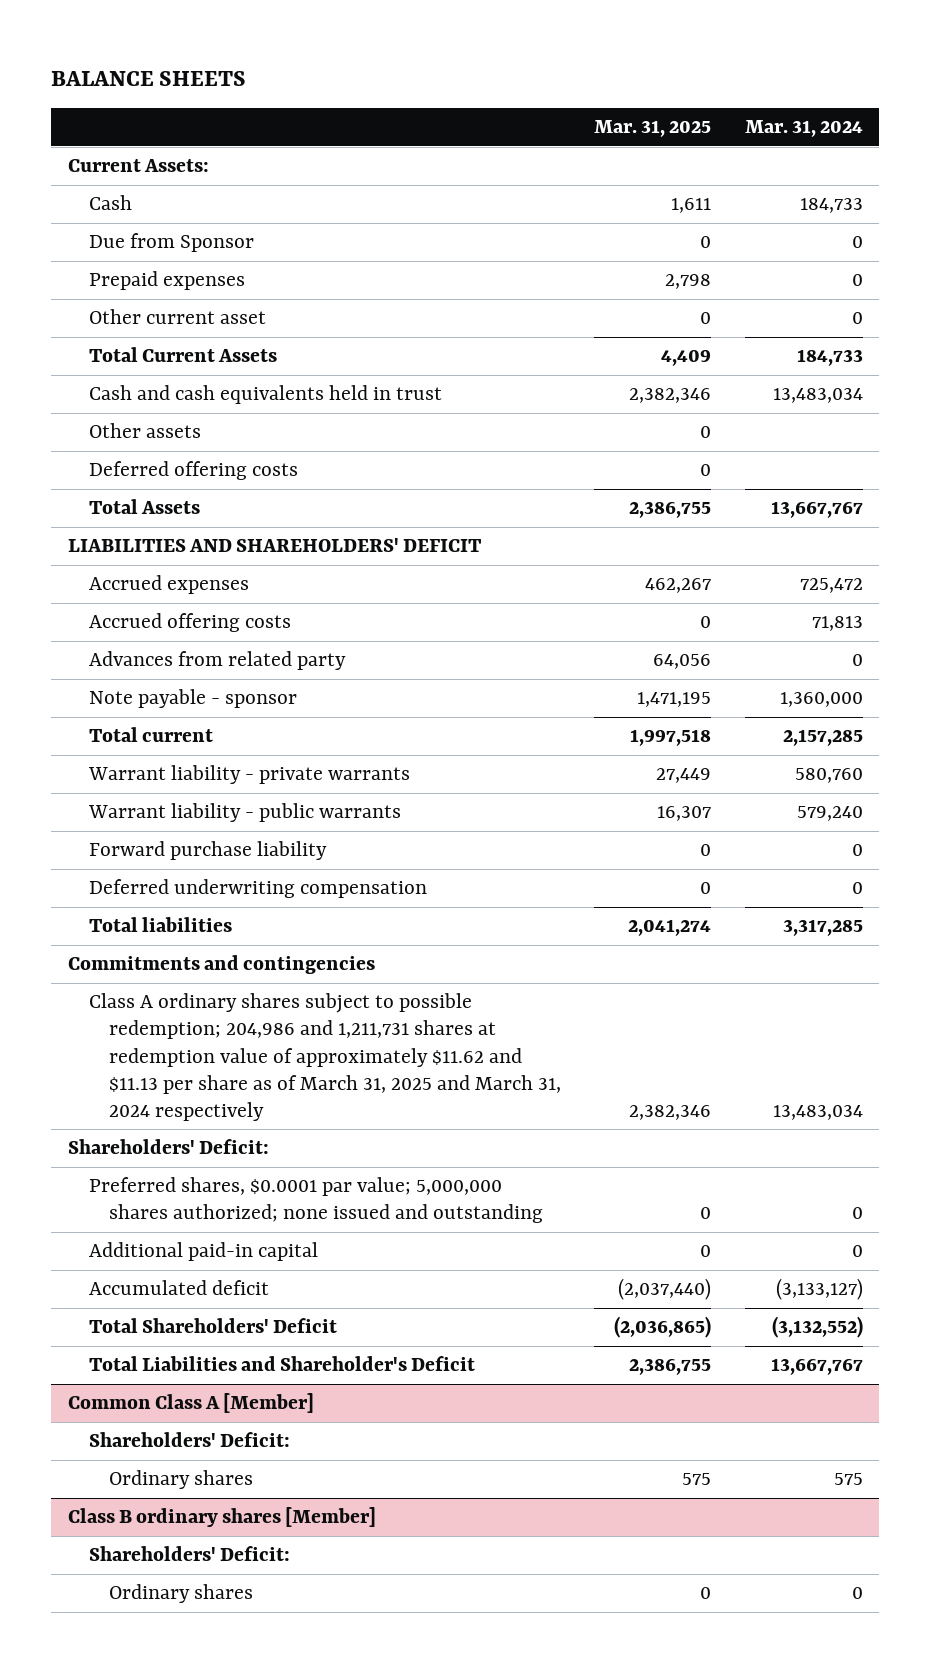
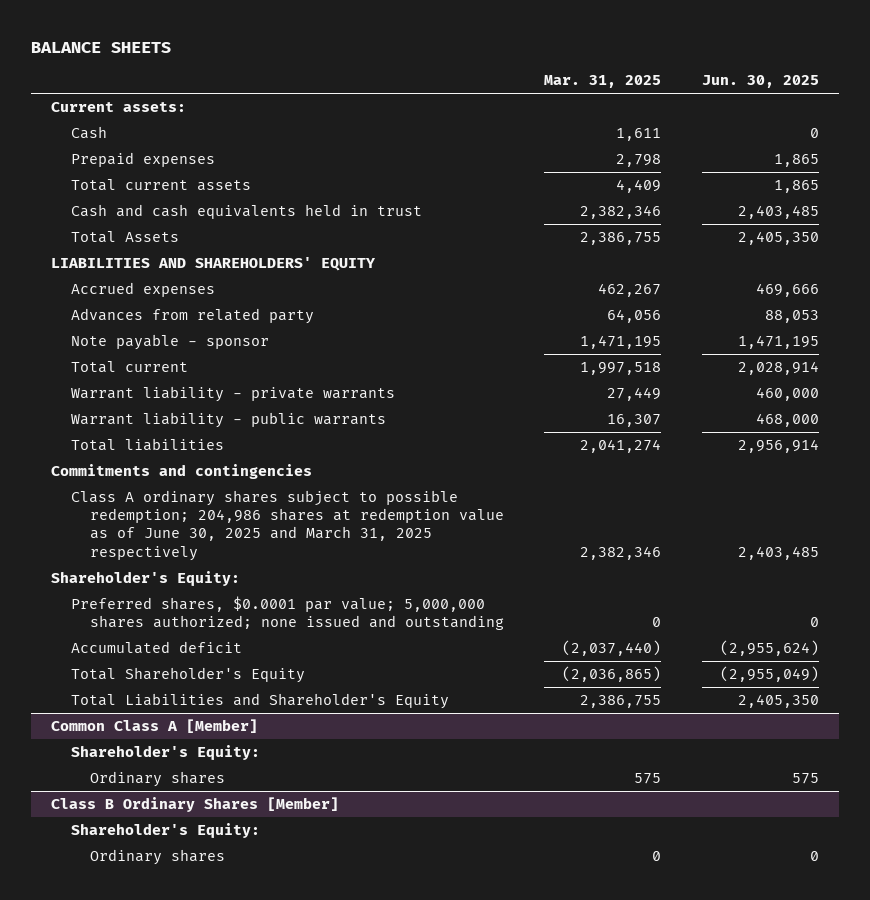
[744,120,863,138] Mar. 31, 2024 -> none
none -> [702,75,820,89] Jun. 30, 2025
[67,159,209,173] Current Assets: -> [51,101,187,112] Current assets:
[88,233,254,253] Due from Sponsor -> none
[88,309,266,325] Other current asset -> none
[88,347,277,363] Total Current Assets -> [70,178,251,191] Total current assets
[88,423,201,439] Other assets -> none
[88,461,298,481] Deferred offering costs -> none
[67,538,482,553] LIABILITIES AND SHAREHOLDERS' DEFICIT -> [51,256,377,271] LIABILITIES AND SHAREHOLDERS' EQUITY
[88,613,291,633] Accrued offering costs -> none
[88,841,327,861] Forward purchase liability -> none
[88,879,427,899] Deferred underwriting compensation -> none
[88,993,562,1121] Class A ordinary shares subject to possible redemption; 204,986 and 1,211,731 shares at redemption value of approximately $11.62 and $11.13 per share as of March 31, 2025 and March 31, 2024 respectively -> [70,489,504,561] Class A ordinary shares subject to possible redemption; 204,986 shares at redemption value as of June 30, 2025 and March 31, 2025 respectively
[67,1139,269,1155] Shareholders' Deficit: -> [51,570,241,586] Shareholder's Equity:
[88,1242,318,1262] Additional paid-in capital -> none
[88,1318,337,1334] Total Shareholders' Deficit -> [70,666,305,683] Total Shareholder's Equity
[88,1356,475,1372] Total Liabilities and Shareholder's Deficit -> [70,692,449,709] Total Liabilities and Shareholder's Equity
[88,1432,290,1448] Shareholders' Deficit: -> [70,744,260,760] Shareholder's Equity:
[67,1507,376,1528] Class B ordinary shares [Member] -> [51,796,340,812] Class B Ordinary Shares [Member]
[88,1546,290,1562] Shareholders' Deficit: -> [70,822,260,838] Shareholder's Equity:

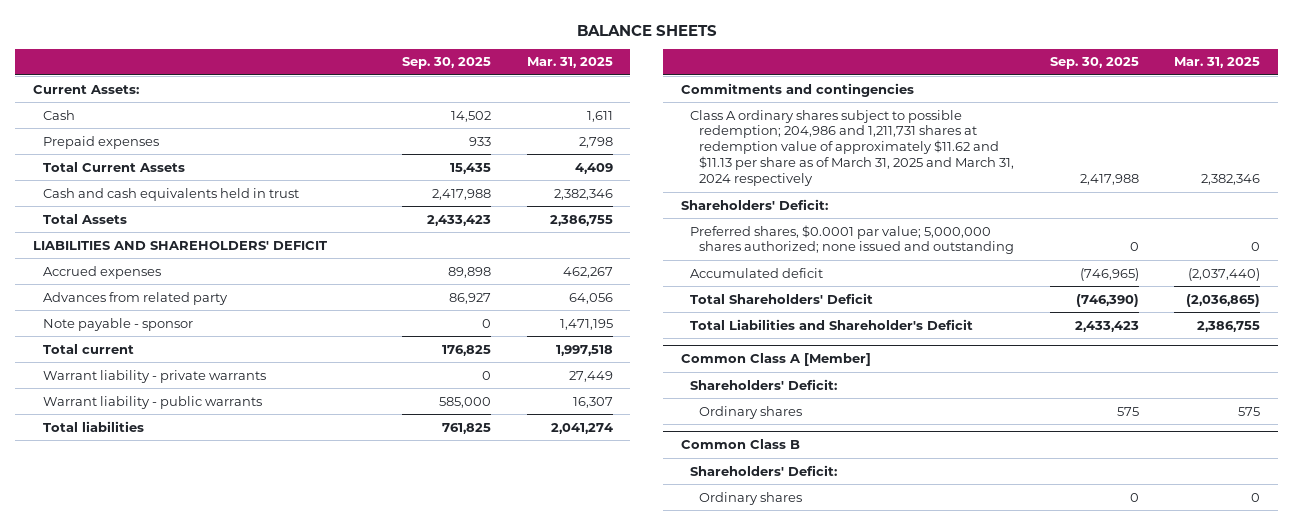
[702,75,820,89] Jun. 30, 2025 -> none
none -> [402,57,492,70] Sep. 30, 2025
[51,101,187,112] Current assets: -> [33,84,140,94] Current Assets:
[70,178,251,191] Total current assets -> [42,161,185,172] Total Current Assets
[51,256,377,271] LIABILITIES AND SHAREHOLDERS' EQUITY -> [33,240,328,250] LIABILITIES AND SHAREHOLDERS' DEFICIT
[70,489,504,561] Class A ordinary shares subject to possible redemption; 204,986 shares at redemption value as of June 30, 2025 and March 31, 2025 respectively -> [690,109,1015,187] Class A ordinary shares subject to possible redemption; 204,986 and 1,211,731 shares at redemption value of approximately $11.62 and $11.13 per share as of March 31, 2025 and March 31, 2024 respectively
[51,570,241,586] Shareholder's Equity: -> [680,198,828,210] Shareholders' Deficit:
[70,666,305,683] Total Shareholder's Equity -> [690,292,874,304] Total Shareholders' Deficit
[70,692,449,709] Total Liabilities and Shareholder's Equity -> [690,318,974,330] Total Liabilities and Shareholder's Deficit
[70,744,260,760] Shareholder's Equity: -> [690,378,838,390] Shareholders' Deficit:
[51,796,340,812] Class B Ordinary Shares [Member] -> none
none -> [680,439,800,450] Common Class B
[70,822,260,838] Shareholder's Equity: -> [690,464,838,476] Shareholders' Deficit:

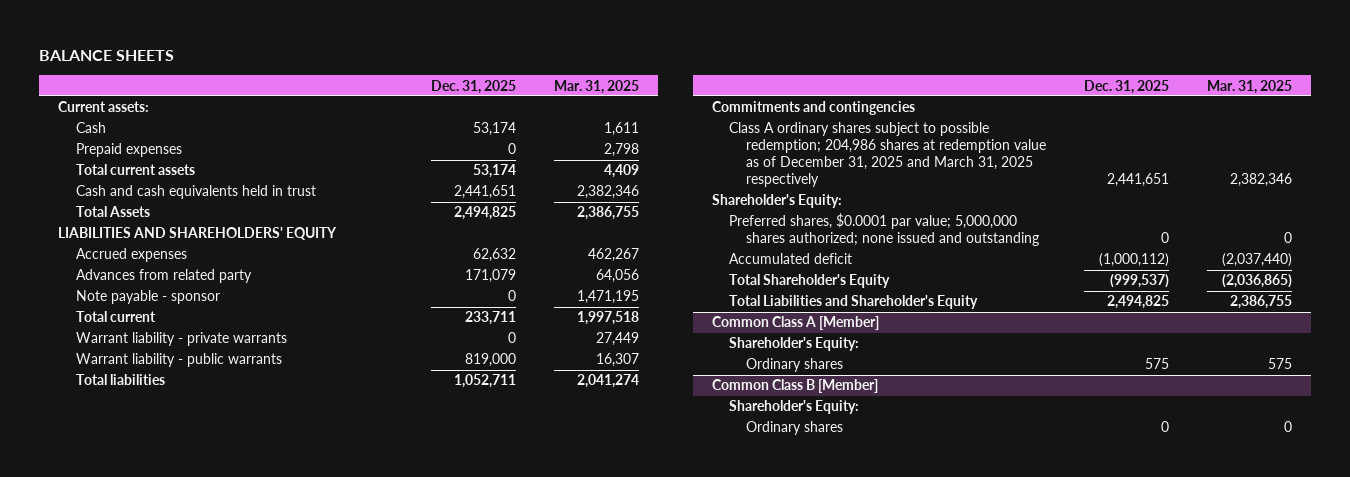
[402,57,492,70] Sep. 30, 2025 -> none
none -> [430,79,516,94] Dec. 31, 2025
[33,84,140,94] Current Assets: -> [58,101,150,113] Current assets:
[42,161,185,172] Total Current Assets -> [75,164,195,176] Total current assets
[33,240,328,250] LIABILITIES AND SHAREHOLDERS' DEFICIT -> [58,227,338,241] LIABILITIES AND SHAREHOLDERS' EQUITY
[690,109,1015,187] Class A ordinary shares subject to possible redemption; 204,986 and 1,211,731 shares at redemption value of approximately $11.62 and $11.13 per share as of March 31, 2025 and March 31, 2024 respectively -> [729,122,1047,188] Class A ordinary shares subject to possible redemption; 204,986 shares at redemption value as of December 31, 2025 and March 31, 2025 respectively
[680,198,828,210] Shareholders' Deficit: -> [711,194,842,209] Shareholder's Equity:
[690,292,874,304] Total Shareholders' Deficit -> [729,274,891,289] Total Shareholder's Equity
[690,318,974,330] Total Liabilities and Shareholder's Deficit -> [729,295,979,310] Total Liabilities and Shareholder's Equity
[690,378,838,390] Shareholders' Deficit: -> [729,337,860,352] Shareholder's Equity:
[680,439,800,450] Common Class B -> [711,379,878,394] Common Class B [Member]
[690,464,838,476] Shareholders' Deficit: -> [729,400,860,415] Shareholder's Equity:

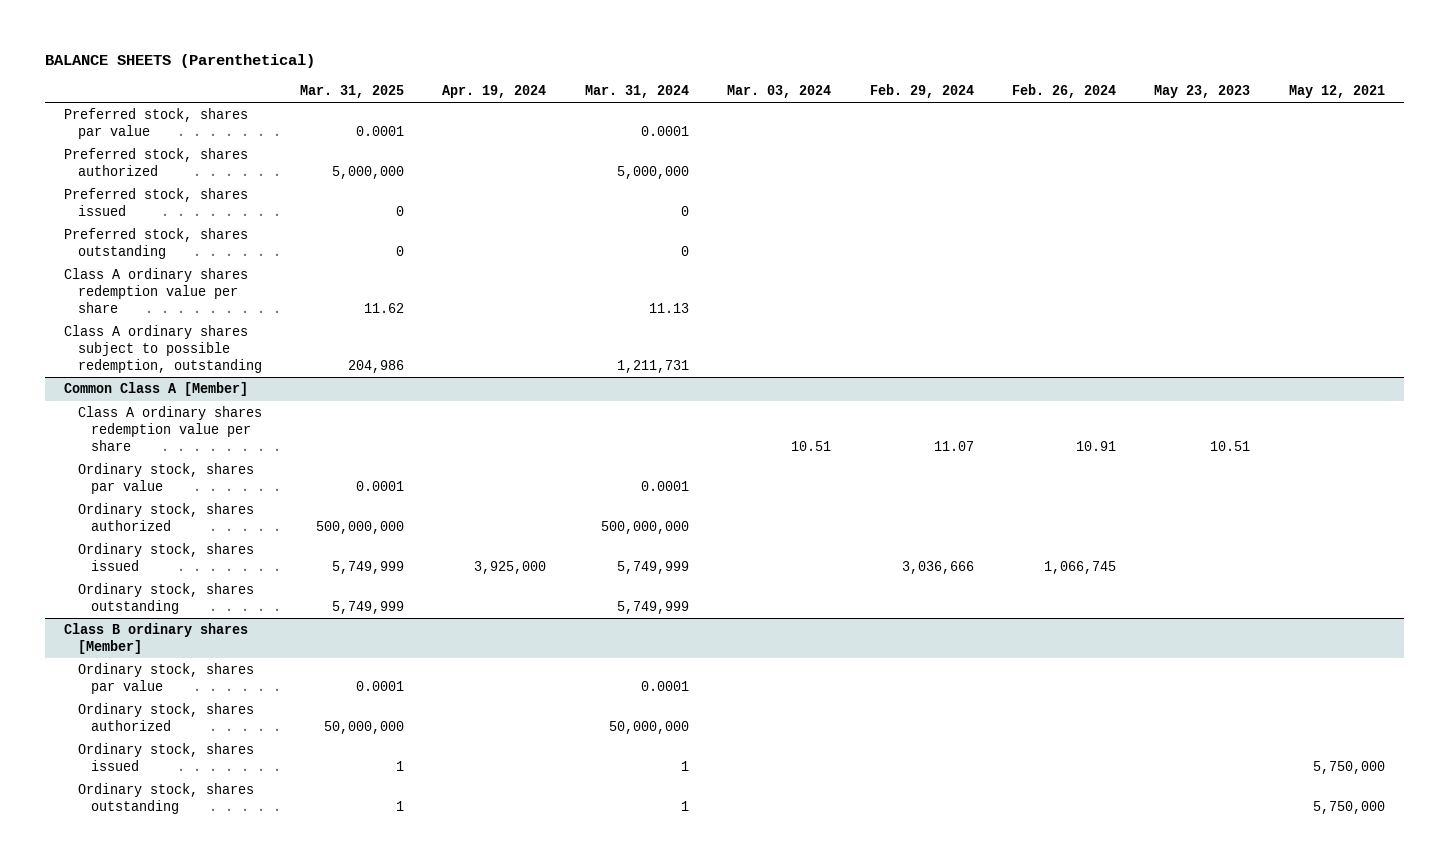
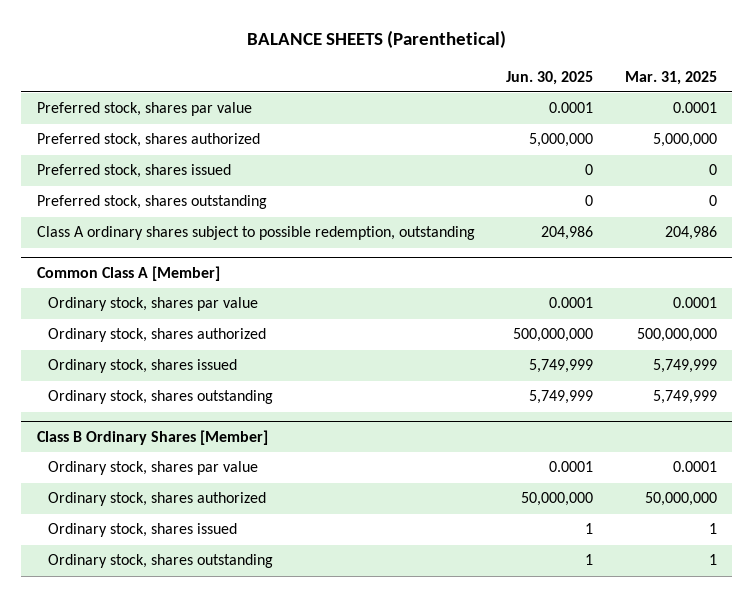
[442,84,547,98] Apr. 19, 2024 -> none
[584,84,689,98] Mar. 31, 2024 -> none
[727,84,832,98] Mar. 03, 2024 -> none
[869,83,974,98] Feb. 29, 2024 -> none
[1012,83,1117,98] Feb. 26, 2024 -> none
[1154,84,1251,98] May 23, 2023 -> none
[1288,84,1385,98] May 12, 2021 -> none
none -> [506,70,594,85] Jun. 30, 2025
[63,268,248,313] Class A ordinary shares redemption value per share -> none
[77,406,262,451] Class A ordinary shares redemption value per share -> none
[63,623,248,654] Class B ordinary shares [Member] -> [36,429,268,445] Class B Ordinary Shares [Member]

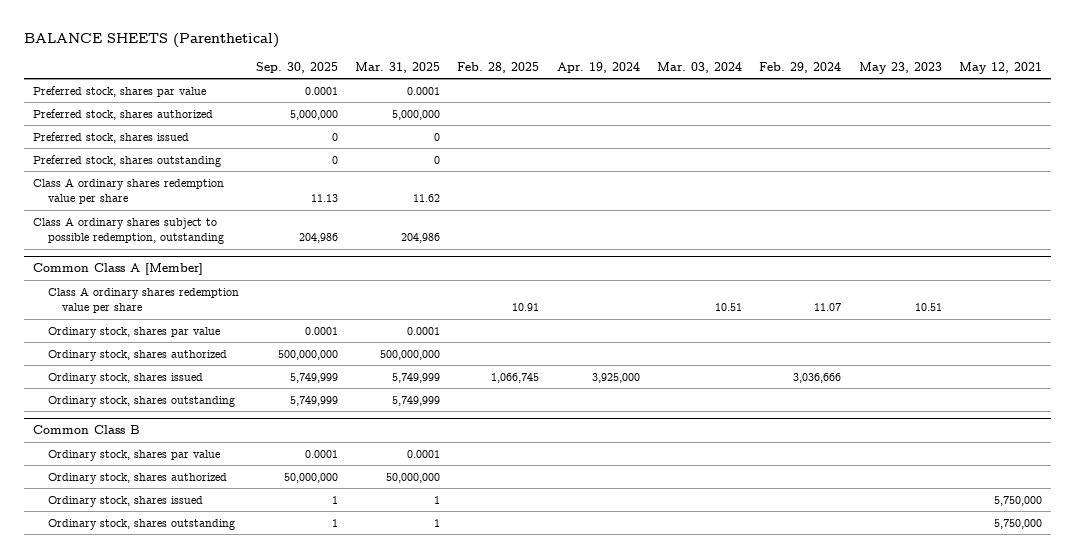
[506,70,594,85] Jun. 30, 2025 -> none
none -> [255,61,338,73] Sep. 30, 2025
none -> [457,61,540,73] Feb. 28, 2025
none -> [556,61,640,73] Apr. 19, 2024
none -> [657,61,743,73] Mar. 03, 2024
none -> [759,61,842,73] Feb. 29, 2024
none -> [858,61,942,74] May 23, 2023
none -> [958,61,1042,74] May 12, 2021
none -> [33,177,225,205] Class A ordinary shares redemption value per share
none -> [47,286,239,314] Class A ordinary shares redemption value per share
[36,429,268,445] Class B Ordinary Shares [Member] -> none
none -> [33,425,141,435] Common Class B

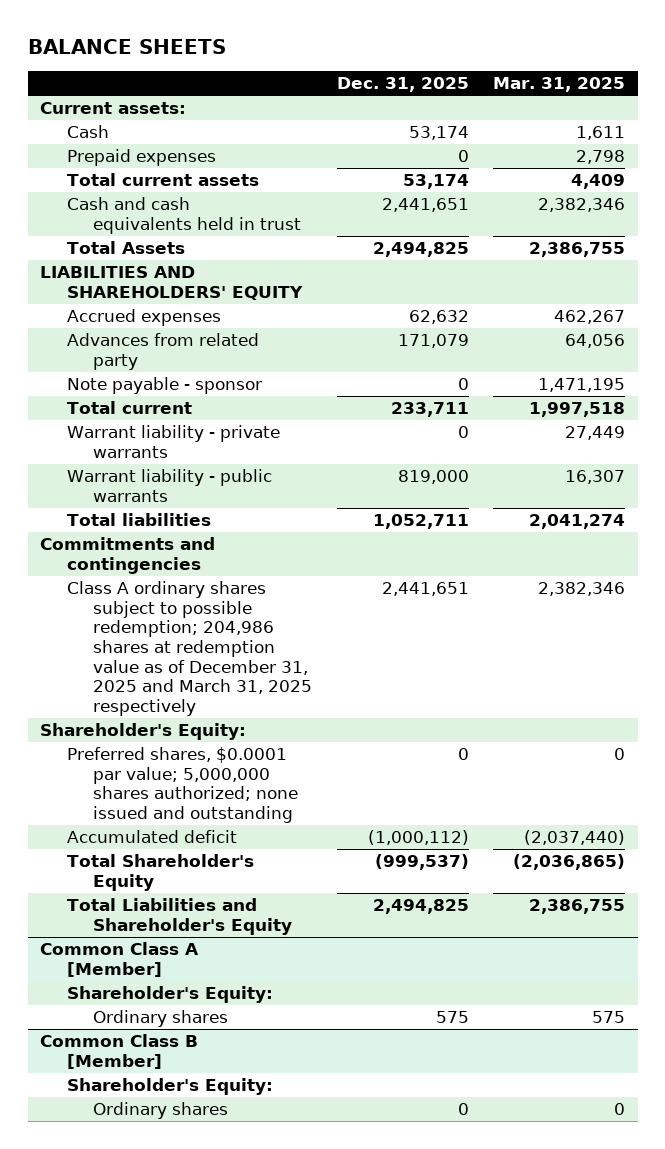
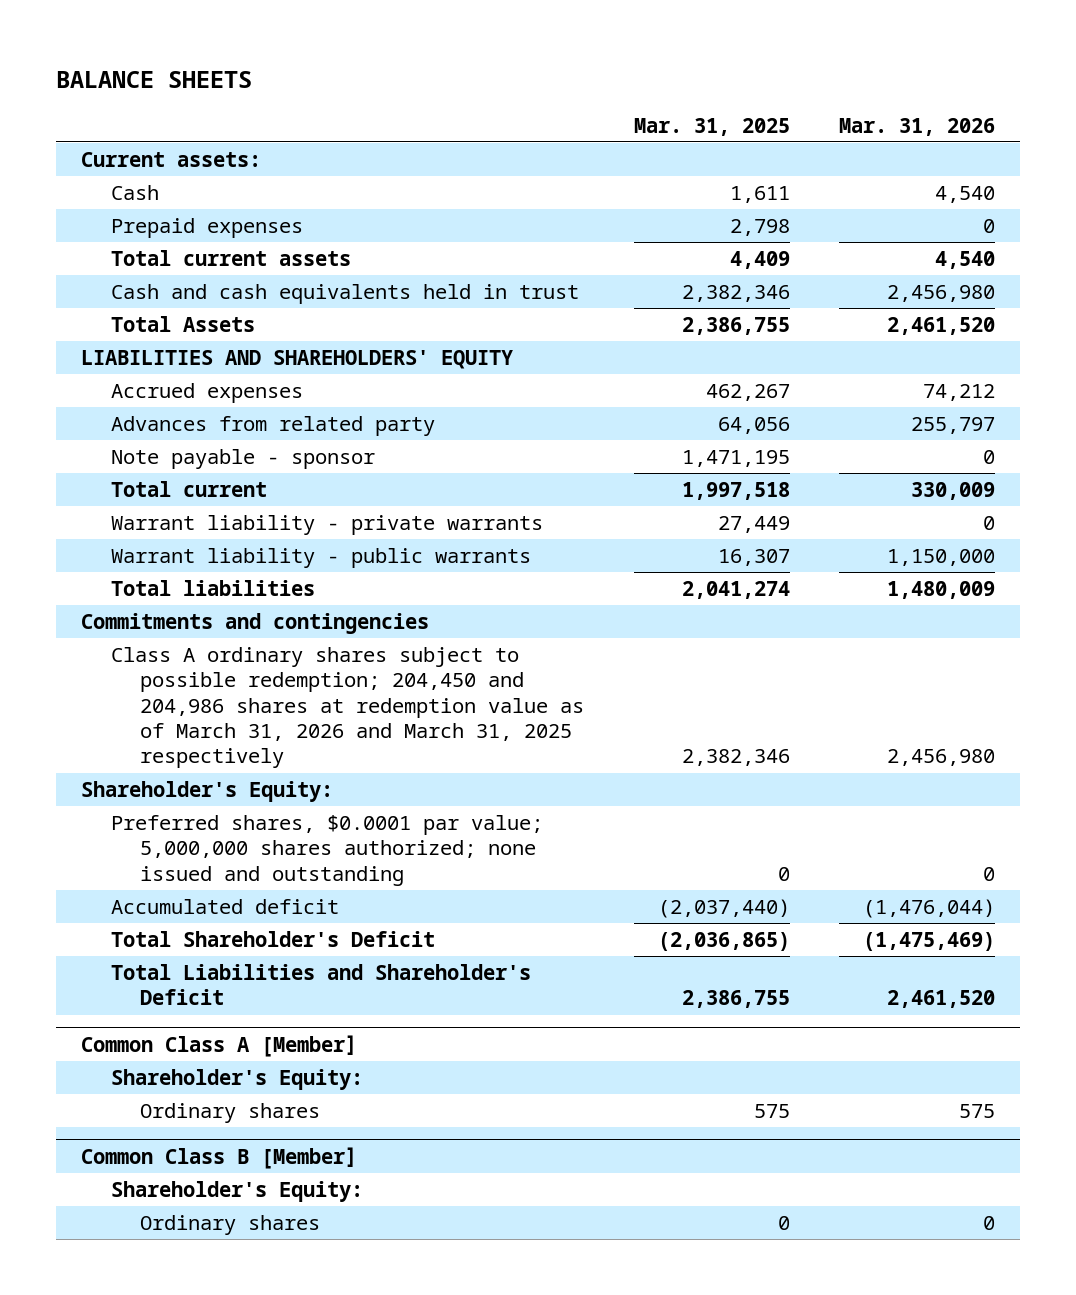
[336,77,469,93] Dec. 31, 2025 -> none
none -> [839,117,996,136] Mar. 31, 2026
[66,581,313,716] Class A ordinary shares subject to possible redemption; 204,986 shares at redemption value as of December 31, 2025 and March 31, 2025 respectively -> [110,646,585,769] Class A ordinary shares subject to possible redemption; 204,450 and 204,986 shares at redemption value as of March 31, 2026 and March 31, 2025 respectively
[66,854,254,891] Total Shareholder's Equity -> [110,930,435,947] Total Shareholder's Deficit
[66,898,293,935] Total Liabilities and Shareholder's Equity -> [110,963,531,1006] Total Liabilities and Shareholder's Deficit

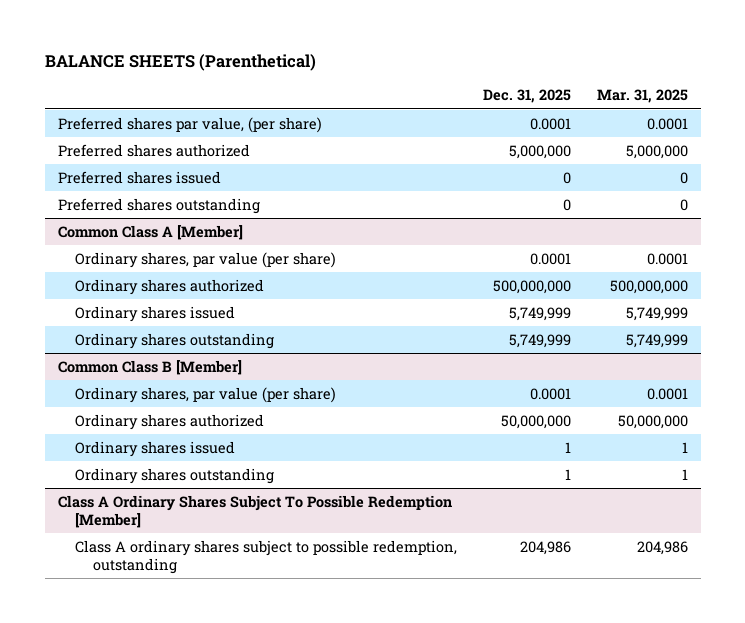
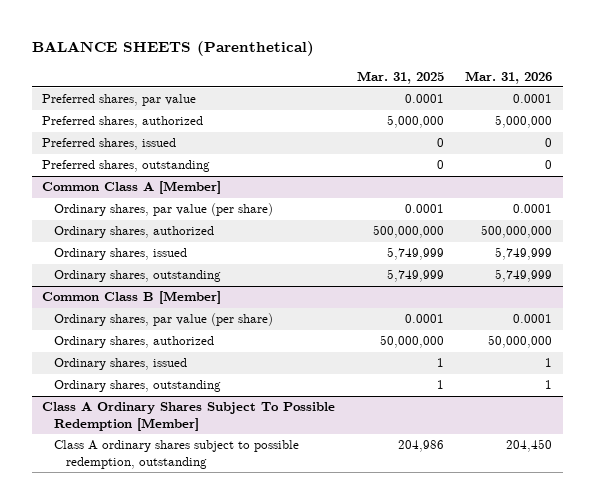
[482,89,571,104] Dec. 31, 2025 -> none
none -> [465,70,553,84] Mar. 31, 2026
[57,116,322,133] Preferred shares par value, (per share) -> [42,94,197,107] Preferred shares, par value
[57,143,250,157] Preferred shares authorized -> [42,116,204,129] Preferred shares, authorized
[57,170,221,184] Preferred shares issued -> [42,138,177,151] Preferred shares, issued
[57,197,260,214] Preferred shares outstanding -> [42,160,211,173] Preferred shares, outstanding
[75,278,265,295] Ordinary shares authorized -> [54,226,215,239] Ordinary shares, authorized
[75,305,236,322] Ordinary shares issued -> [54,248,188,261] Ordinary shares, issued
[75,332,275,349] Ordinary shares outstanding -> [54,270,222,283] Ordinary shares, outstanding
[75,413,265,430] Ordinary shares authorized -> [54,336,215,349] Ordinary shares, authorized
[75,440,236,457] Ordinary shares issued -> [54,358,188,371] Ordinary shares, issued
[75,467,275,484] Ordinary shares outstanding -> [54,380,222,393] Ordinary shares, outstanding

